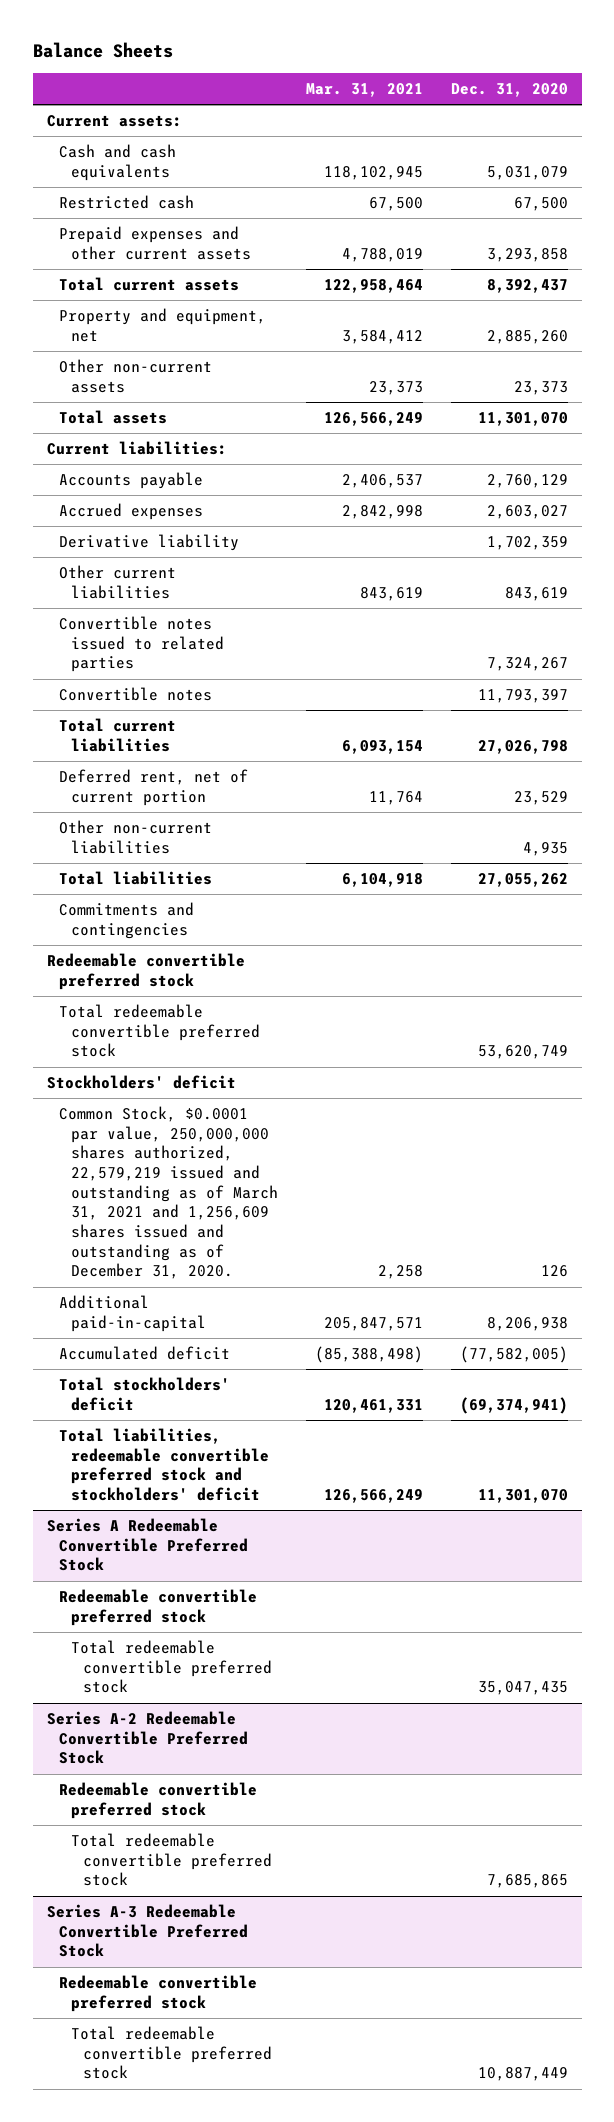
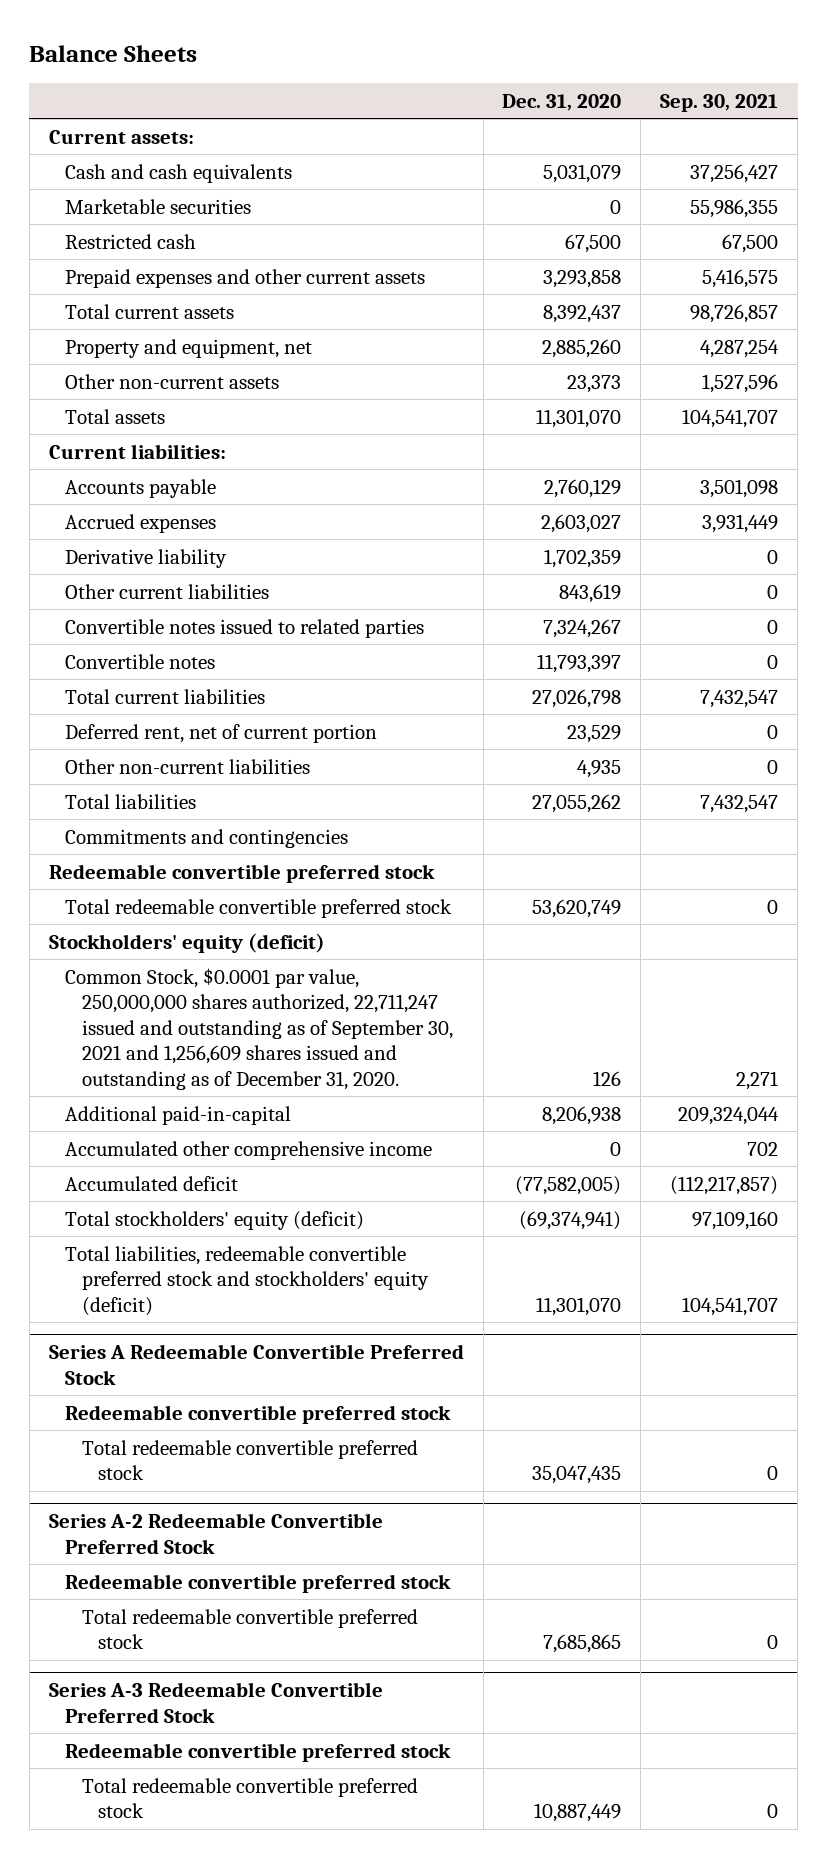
[305,82,423,97] Mar. 31, 2021 -> none
none -> [660,93,779,112] Sep. 30, 2021
none -> [65,198,252,214] Marketable securities
[46,1075,236,1090] Stockholders' deficit -> [48,932,325,953] Stockholders' equity (deficit)
[58,1106,279,1280] Common Stock, $0.0001 par value, 250,000,000 shares authorized, 22,579,219 issued and outstanding as of March 31, 2021 and 1,256,609 shares issued and outstanding as of December 31, 2020. -> [65,967,453,1091] Common Stock, $0.0001 par value, 250,000,000 shares authorized, 22,711,247 issued and outstanding as of September 30, 2021 and 1,256,609 shares issued and outstanding as of December 31, 2020.
none -> [65,1140,433,1160] Accumulated other comprehensive income
[58,1377,230,1411] Total stockholders' deficit -> [65,1210,365,1230] Total stockholders' equity (deficit)
[58,1428,270,1502] Total liabilities, redeemable convertible preferred stock and stockholders' deficit -> [65,1245,429,1316] Total liabilities, redeemable convertible preferred stock and stockholders' equity (deficit)

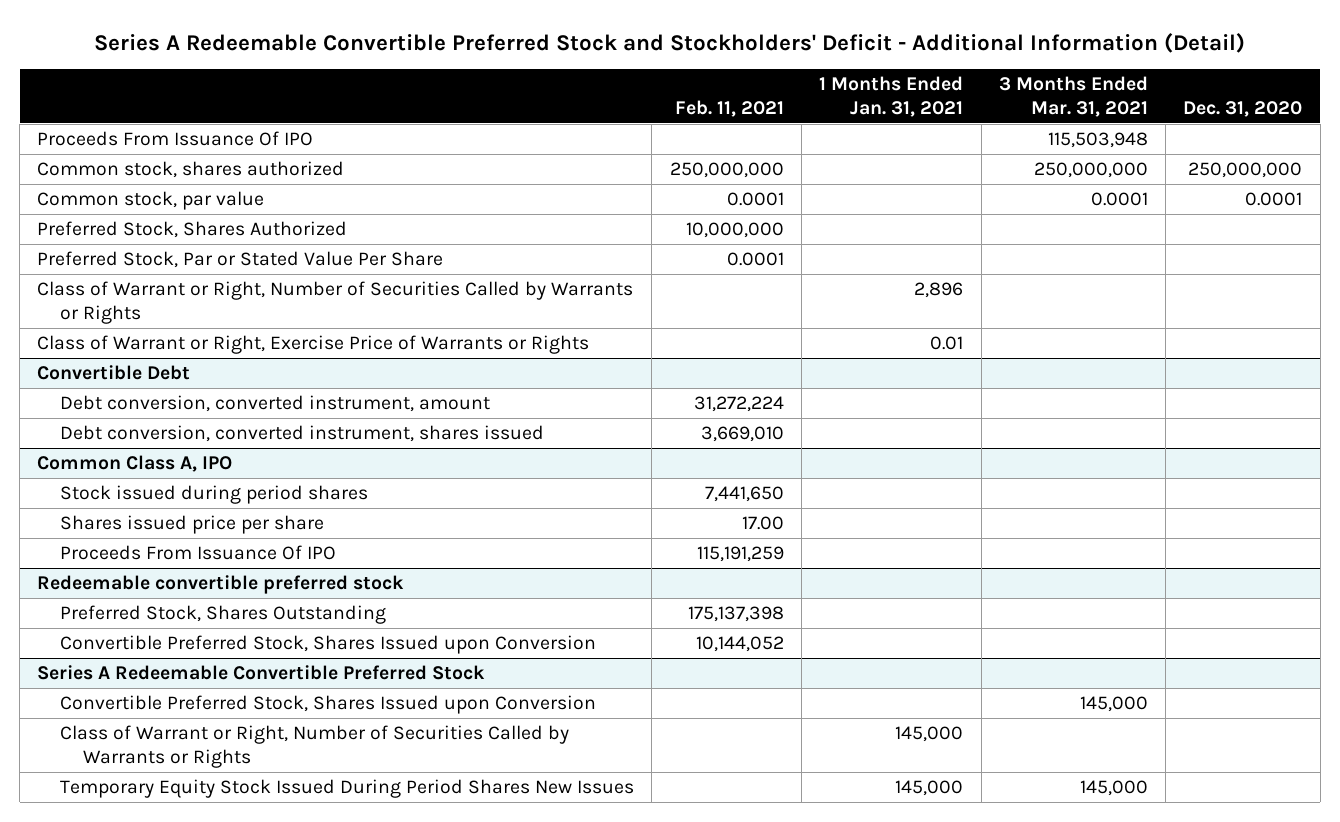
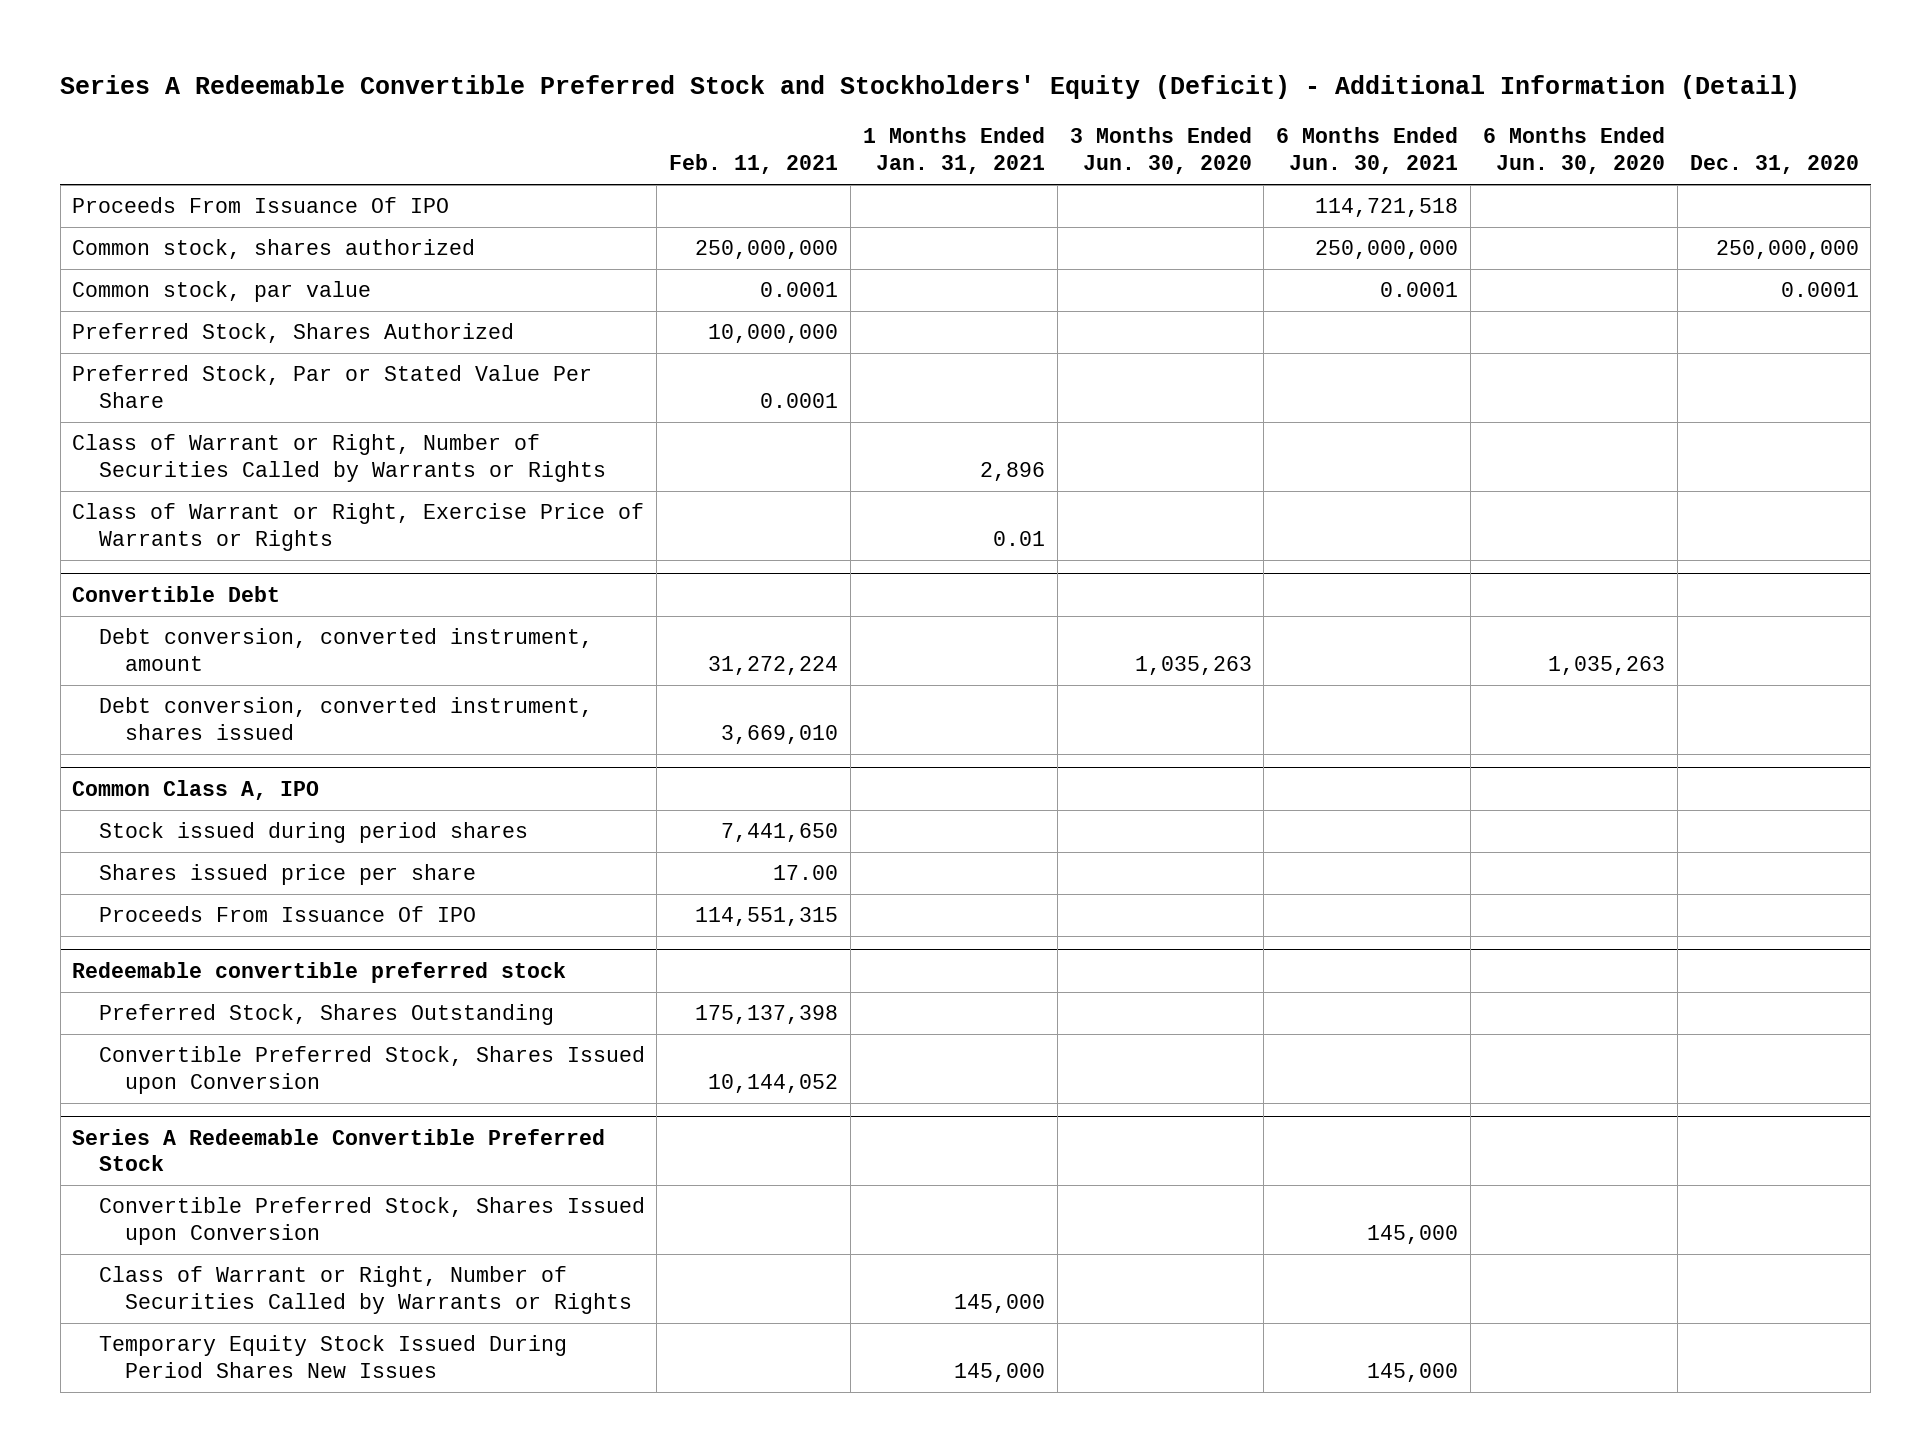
[93,32,1245,53] Series A Redeemable Convertible Preferred Stock and Stockholders' Deficit - Additional Information (Detail) -> [60,74,1801,99] Series A Redeemable Convertible Preferred Stock and Stockholders' Equity (Deficit) - Additional Information (Detail)
[998,76,1148,117] 3 Months Ended Mar. 31, 2021 -> none
none -> [1069,127,1252,174] 3 Months Ended Jun. 30, 2020
none -> [1276,127,1459,174] 6 Months Ended Jun. 30, 2021
none -> [1482,127,1665,174] 6 Months Ended Jun. 30, 2020
[696,546,784,563] 115,191,259 -> [695,907,839,927] 114,551,315

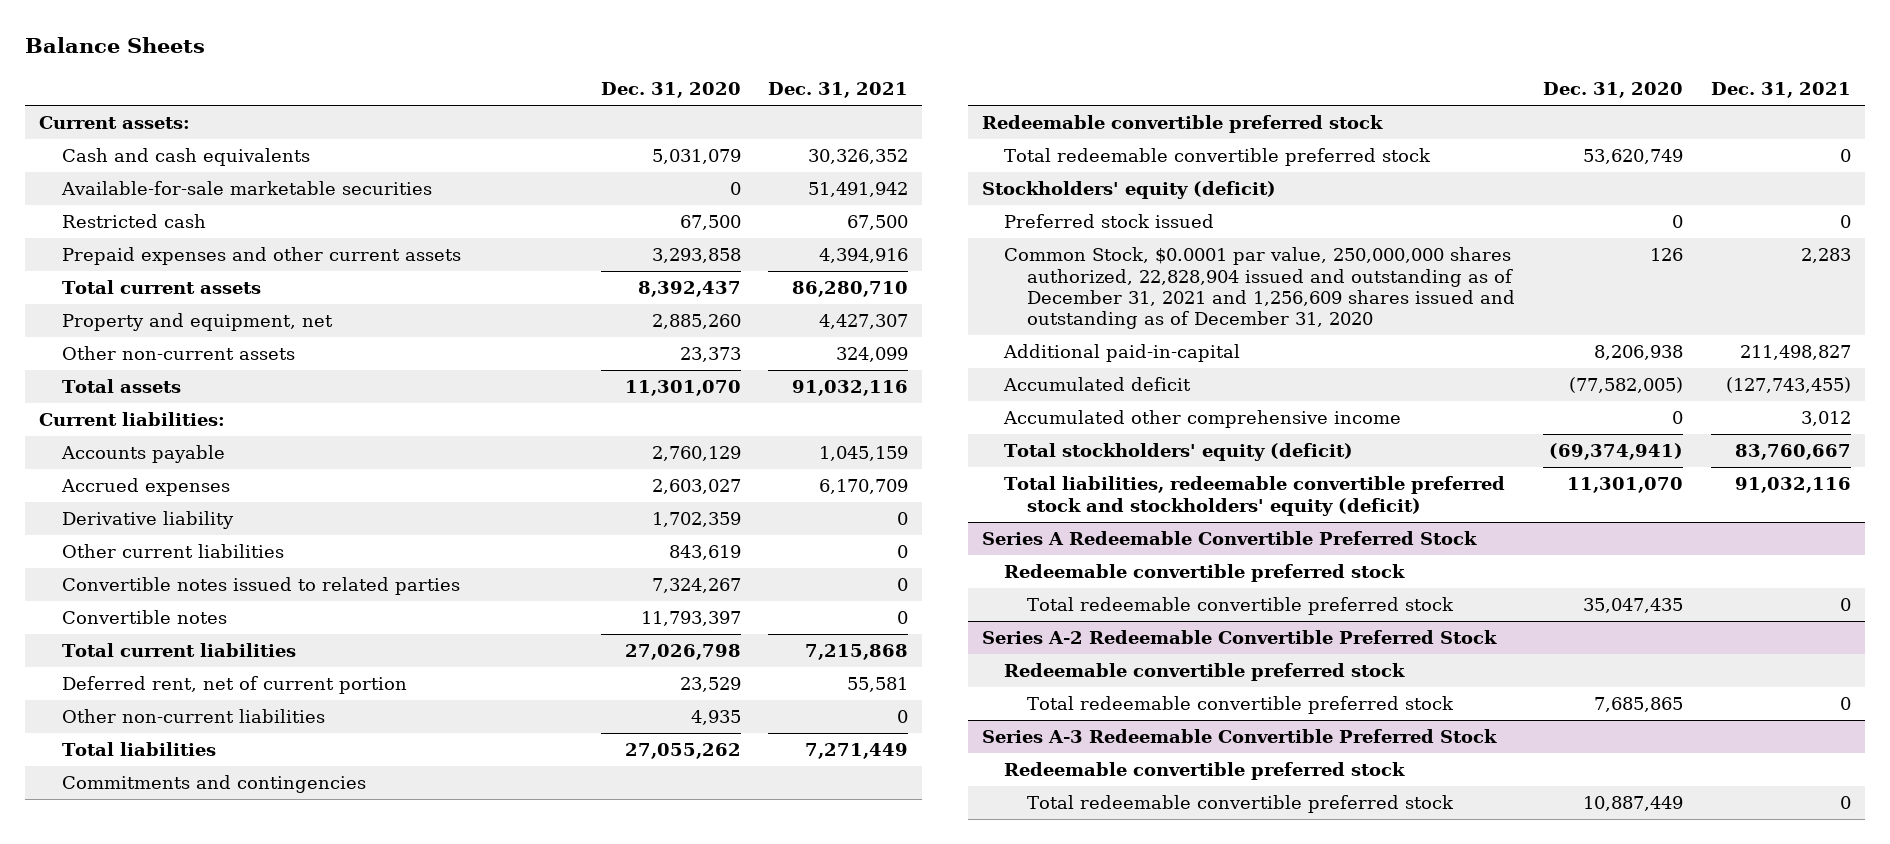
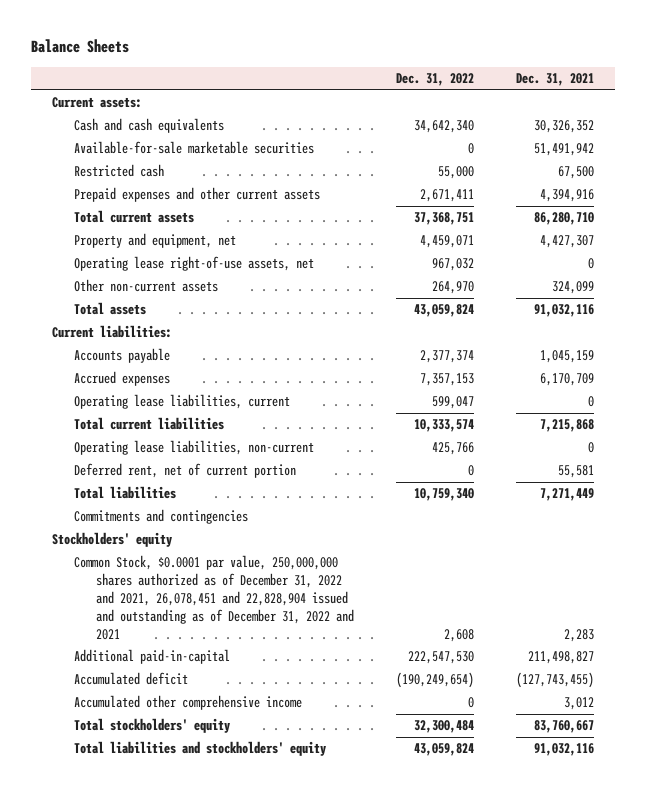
[600,82,741,99] Dec. 31, 2020 -> none
none -> [395,73,474,87] Dec. 31, 2022
none -> [73,256,314,272] Operating lease right-of-use assets, net
[61,511,234,530] Derivative liability -> none
[61,544,284,559] Other current liabilities -> none
[61,577,460,596] Convertible notes issued to related parties -> none
[61,610,227,625] Convertible notes -> none
none -> [73,394,290,410] Operating lease liabilities, current
none -> [73,440,314,456] Operating lease liabilities, non-current
[61,709,325,724] Other non-current liabilities -> none
[981,115,1383,134] Redeemable convertible preferred stock -> none
[1004,148,1432,167] Total redeemable convertible preferred stock -> none
[1004,214,1215,229] Preferred stock issued -> none
[981,181,1276,200] Stockholders' equity (deficit) -> [51,532,172,548] Stockholders' equity
[1004,247,1516,330] Common Stock, $0.0001 par value, 250,000,000 shares authorized, 22,828,904 issued and outstanding as of December 31, 2021 and 1,256,609 shares issued and outstanding as of December 31, 2020 -> [73,555,355,640] Common Stock, $0.0001 par value, 250,000,000 shares authorized as of December 31, 2022 and 2021, 26,078,451 and 22,828,904 issued and outstanding as of December 31, 2022 and 2021
[981,531,1477,546] Series A Redeemable Convertible Preferred Stock -> none
[1004,564,1406,583] Redeemable convertible preferred stock -> none
[1027,597,1455,616] Total redeemable convertible preferred stock -> none
[981,630,1497,645] Series A-2 Redeemable Convertible Preferred Stock -> none
[1004,663,1406,682] Redeemable convertible preferred stock -> none
[1027,696,1455,715] Total redeemable convertible preferred stock -> none
[981,729,1497,744] Series A-3 Redeemable Convertible Preferred Stock -> none
[1004,762,1406,781] Redeemable convertible preferred stock -> none
[1027,795,1455,814] Total redeemable convertible preferred stock -> none
[1004,443,1354,462] Total stockholders' equity (deficit) -> [73,718,230,734] Total stockholders' equity
[1004,476,1506,516] Total liabilities, redeemable convertible preferred stock and stockholders' equity (deficit) -> [73,741,326,757] Total liabilities and stockholders' equity

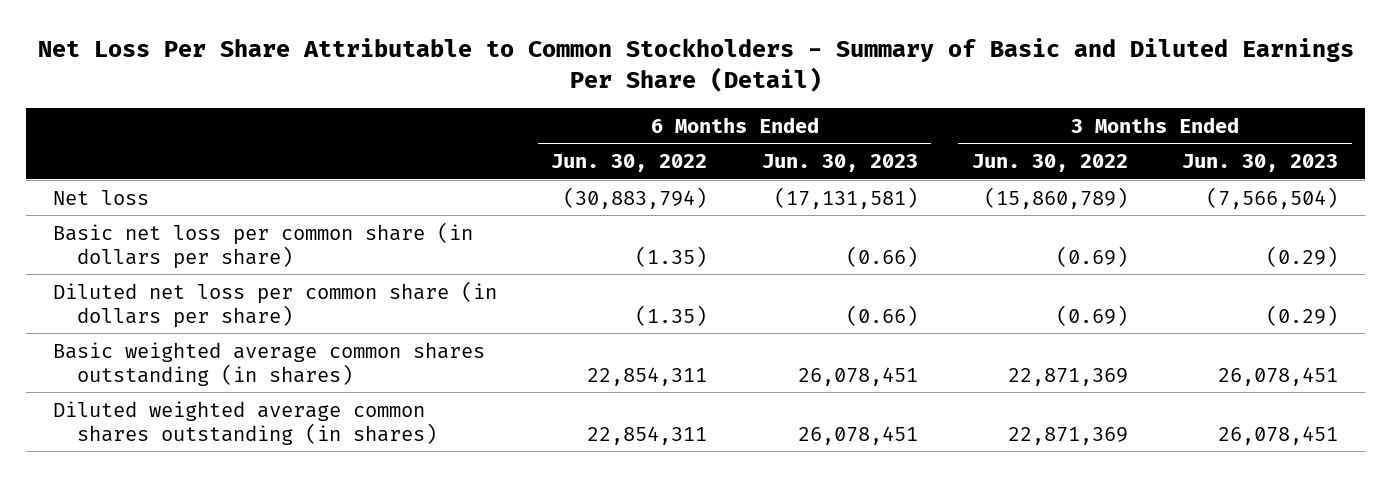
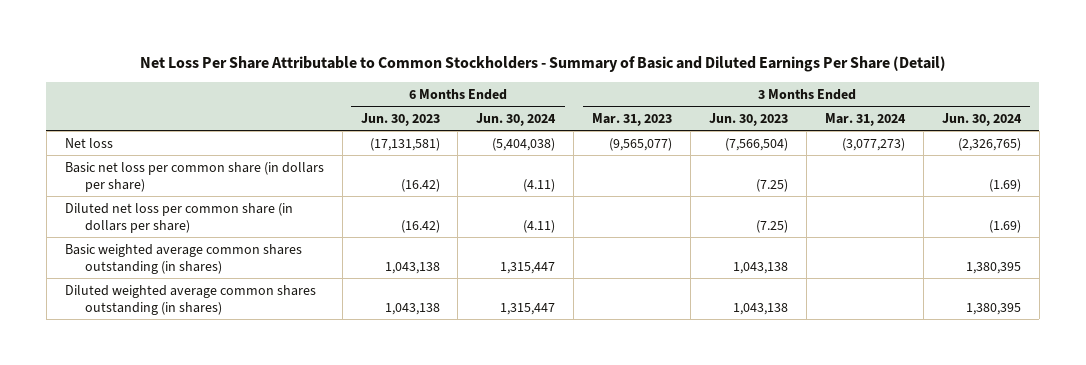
[551,154,708,173] Jun. 30, 2022 -> none
[971,154,1128,173] Jun. 30, 2022 -> none
none -> [476,112,557,126] Jun. 30, 2024
none -> [592,112,673,126] Mar. 31, 2023
none -> [824,112,906,126] Mar. 31, 2024
none -> [941,112,1022,126] Jun. 30, 2024
[845,245,918,267] (0.66) -> [400,178,440,192] (16.42)
[1266,245,1339,267] (0.29) -> [756,178,789,192] (7.25)
[845,304,918,326] (0.66) -> [400,219,440,233] (16.42)
[1266,304,1339,326] (0.29) -> [756,219,789,233] (7.25)
[797,366,918,386] 26,078,451 -> [384,261,440,274] 1,043,138
[1218,366,1339,386] 26,078,451 -> [733,261,789,274] 1,043,138
[797,425,918,445] 26,078,451 -> [384,302,440,315] 1,043,138
[1218,425,1339,445] 26,078,451 -> [733,302,789,315] 1,043,138

